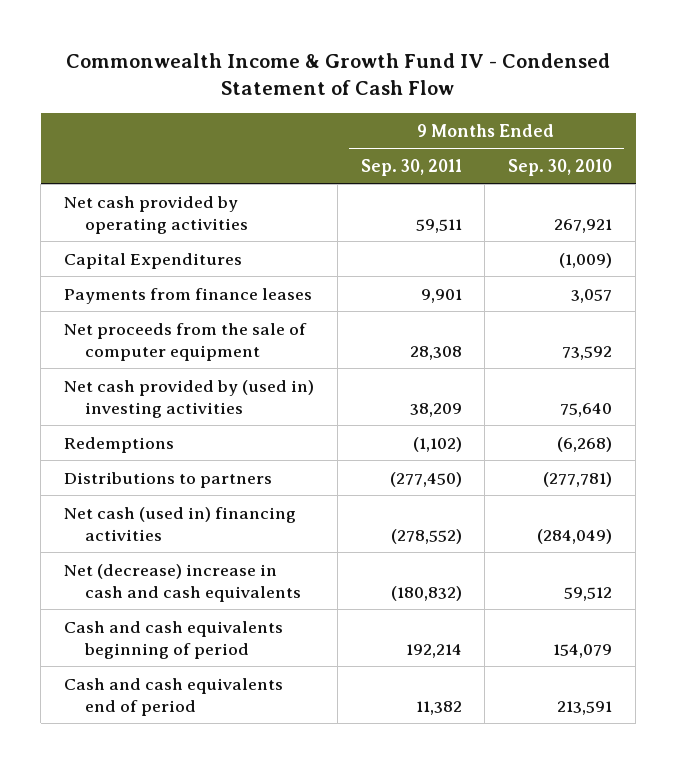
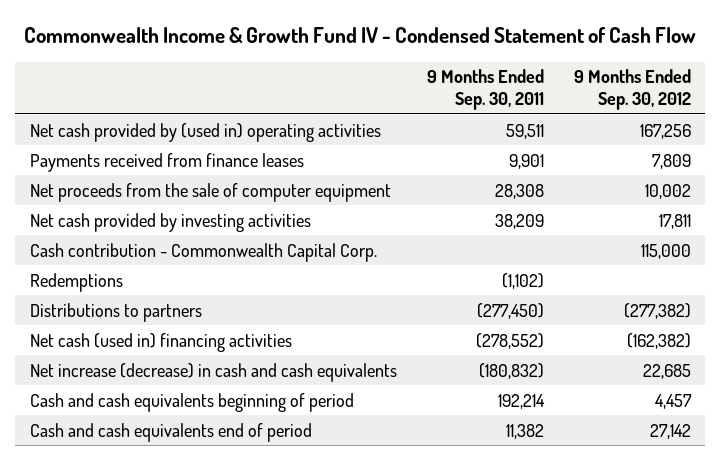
[508,158,613,176] Sep. 30, 2010 -> none
none -> [573,69,691,111] 9 Months Ended Sep. 30, 2012
[63,252,242,269] Capital Expenditures -> none
[63,195,249,234] Net cash provided by operating activities -> [30,122,382,142] Net cash provided by (used in) operating activities
[63,287,312,304] Payments from finance leases -> [30,152,305,172] Payments received from finance leases
[63,379,314,418] Net cash provided by (used in) investing activities -> [30,212,312,232] Net cash provided by investing activities
none -> [30,242,378,262] Cash contribution - Commonwealth Capital Corp.
[63,563,302,602] Net (decrease) increase in cash and cash equivalents -> [30,362,398,382] Net increase (decrease) in cash and cash equivalents

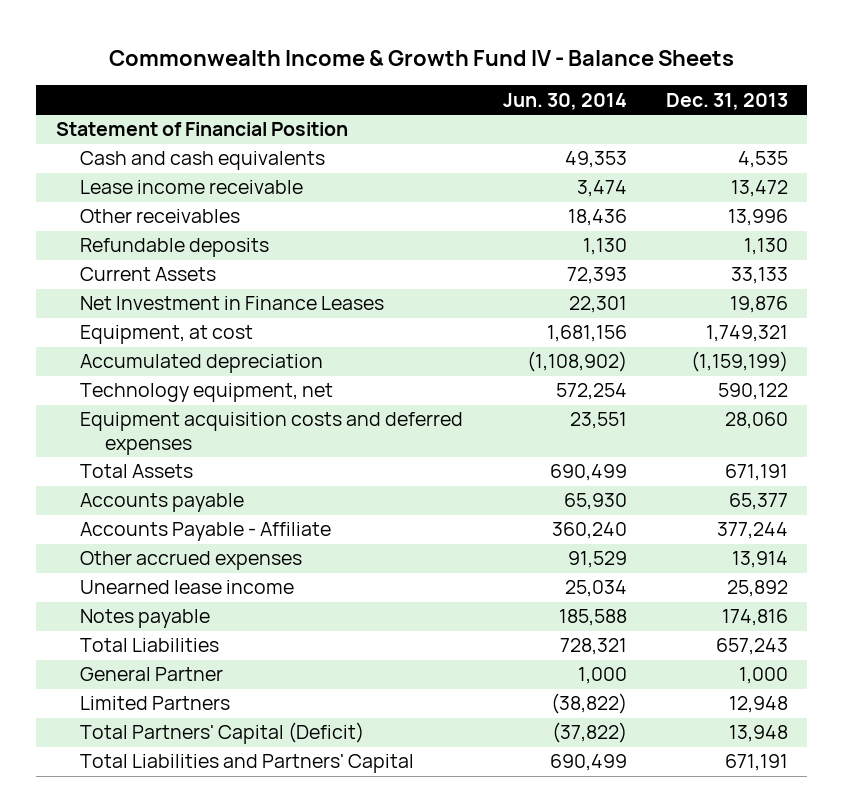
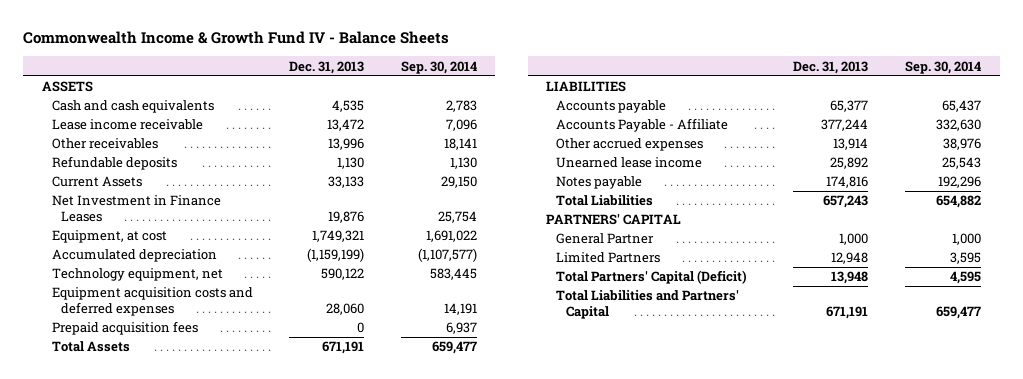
[502,92,627,110] Jun. 30, 2014 -> none
none -> [400,60,477,74] Sep. 30, 2014
[55,122,348,137] Statement of Financial Position -> none
none -> [41,81,93,93] ASSETS
none -> [51,321,198,336] Prepaid acquisition fees
none -> [545,81,626,93] LIABILITIES
none -> [545,214,681,226] PARTNERS' CAPITAL

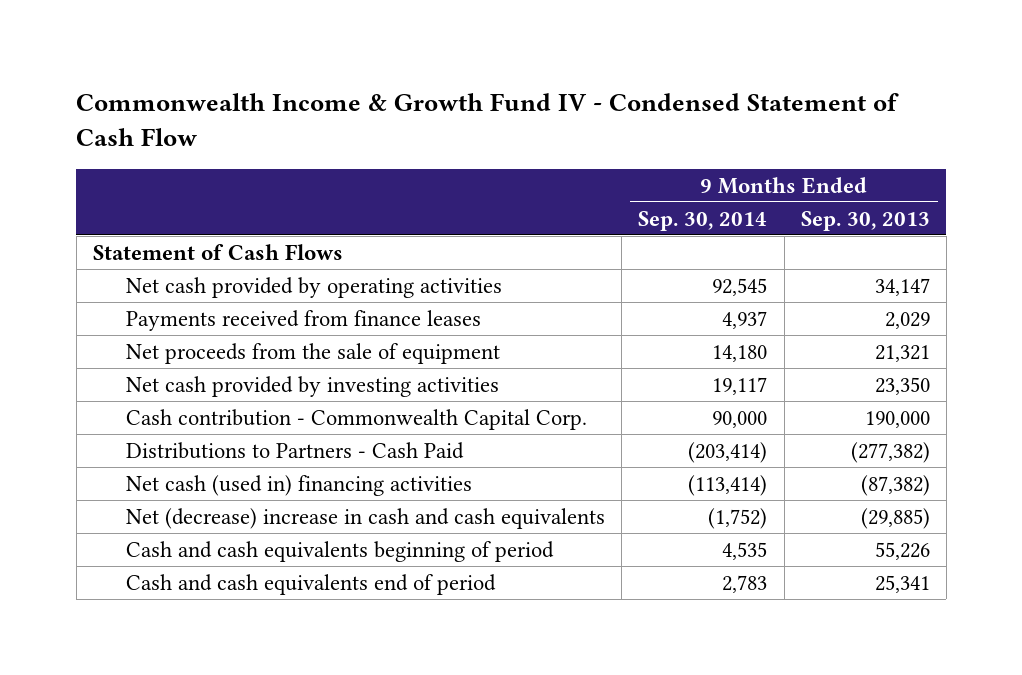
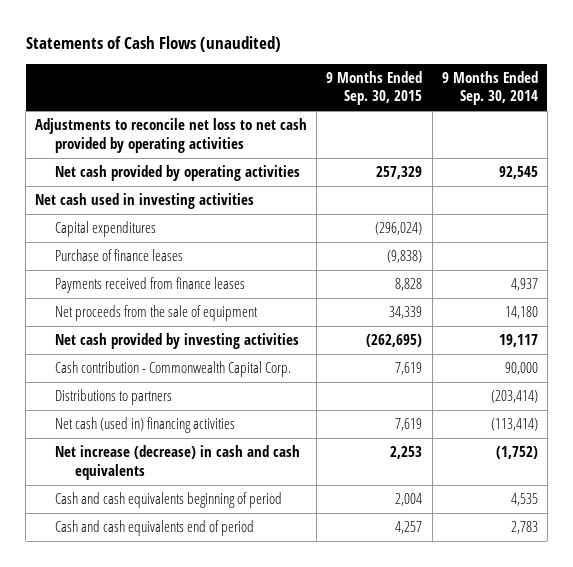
[76,93,900,147] Commonwealth Income & Growth Fund IV - Condensed Statement of Cash Flow -> [25,35,281,52] Statements of Cash Flows (unaudited)
[800,210,930,231] Sep. 30, 2013 -> none
none -> [326,70,423,106] 9 Months Ended Sep. 30, 2015
[92,243,343,260] Statement of Cash Flows -> none
none -> [35,118,308,153] Adjustments to reconcile net loss to net cash provided by operating activities
none -> [35,193,255,210] Net cash used in investing activities
none -> [54,221,156,238] Capital expenditures
none -> [54,249,183,262] Purchase of finance leases
[126,441,465,459] Distributions to Partners - Cash Paid -> [54,389,172,406] Distributions to partners
[126,507,606,529] Net (decrease) increase in cash and cash equivalents -> [54,445,300,480] Net increase (decrease) in cash and cash equivalents

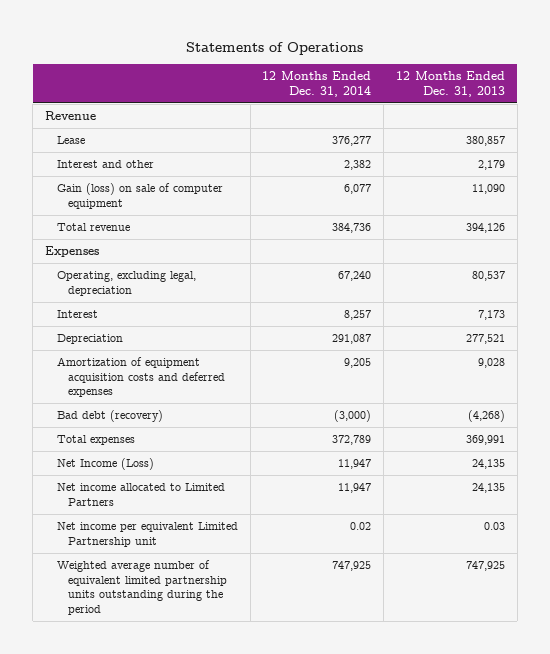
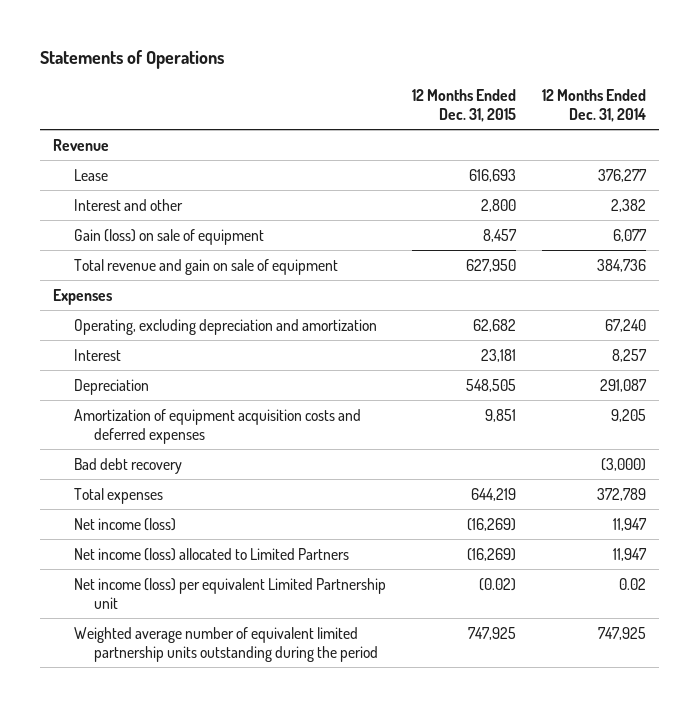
[395,71,505,97] 12 Months Ended Dec. 31, 2013 -> none
none -> [411,88,516,122] 12 Months Ended Dec. 31, 2015
[56,183,223,209] Gain (loss) on sale of computer equipment -> [73,228,264,245] Gain (loss) on sale of equipment
[56,223,130,232] Total revenue -> [73,258,338,275] Total revenue and gain on sale of equipment
[56,271,196,296] Operating, excluding legal, depreciation -> [73,318,377,335] Operating, excluding depreciation and amortization
[56,410,163,423] Bad debt (recovery) -> [73,457,182,474] Bad debt recovery
[56,458,154,471] Net Income (Loss) -> [73,517,176,531] Net income (loss)
[56,483,225,506] Net income allocated to Limited Partners -> [73,547,349,561] Net income (loss) allocated to Limited Partners
[56,522,238,547] Net income per equivalent Limited Partnership unit -> [73,577,386,610] Net income (loss) per equivalent Limited Partnership unit

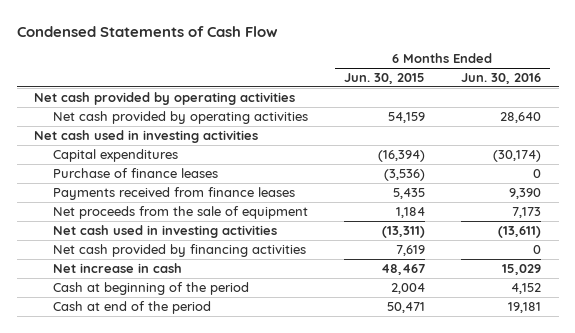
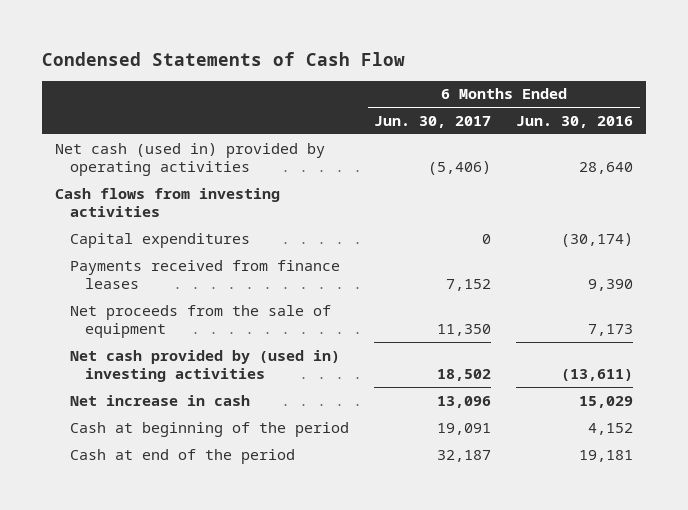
[344,72,426,84] Jun. 30, 2015 -> none
none -> [374,116,492,129] Jun. 30, 2017
[34,91,296,105] Net cash provided by operating activities -> none
[53,110,309,124] Net cash provided by operating activities -> [54,142,325,177] Net cash (used in) provided by operating activities
[34,129,259,143] Net cash used in investing activities -> [54,187,280,218] Cash flows from investing activities
[53,167,219,178] Purchase of finance leases -> none
[53,243,307,257] Net cash provided by financing activities -> none
[53,224,278,238] Net cash used in investing activities -> [70,349,341,383] Net cash provided by (used in) investing activities

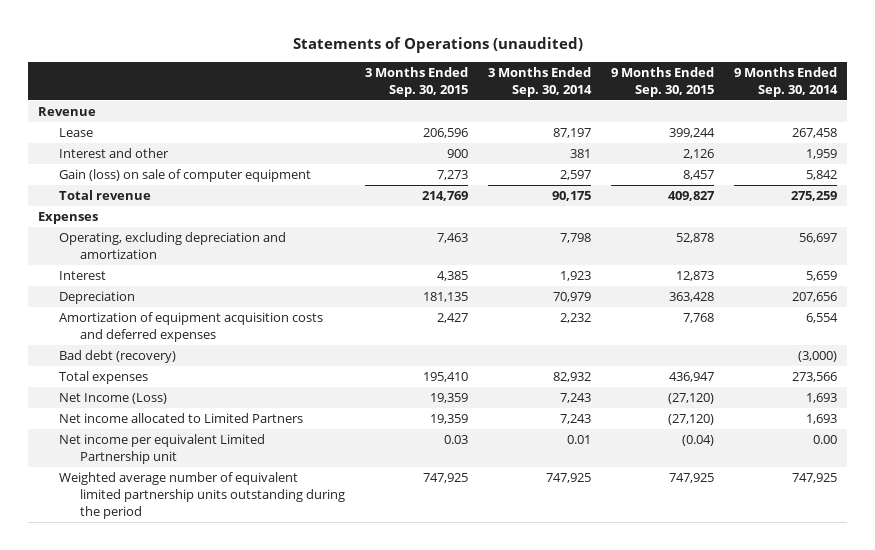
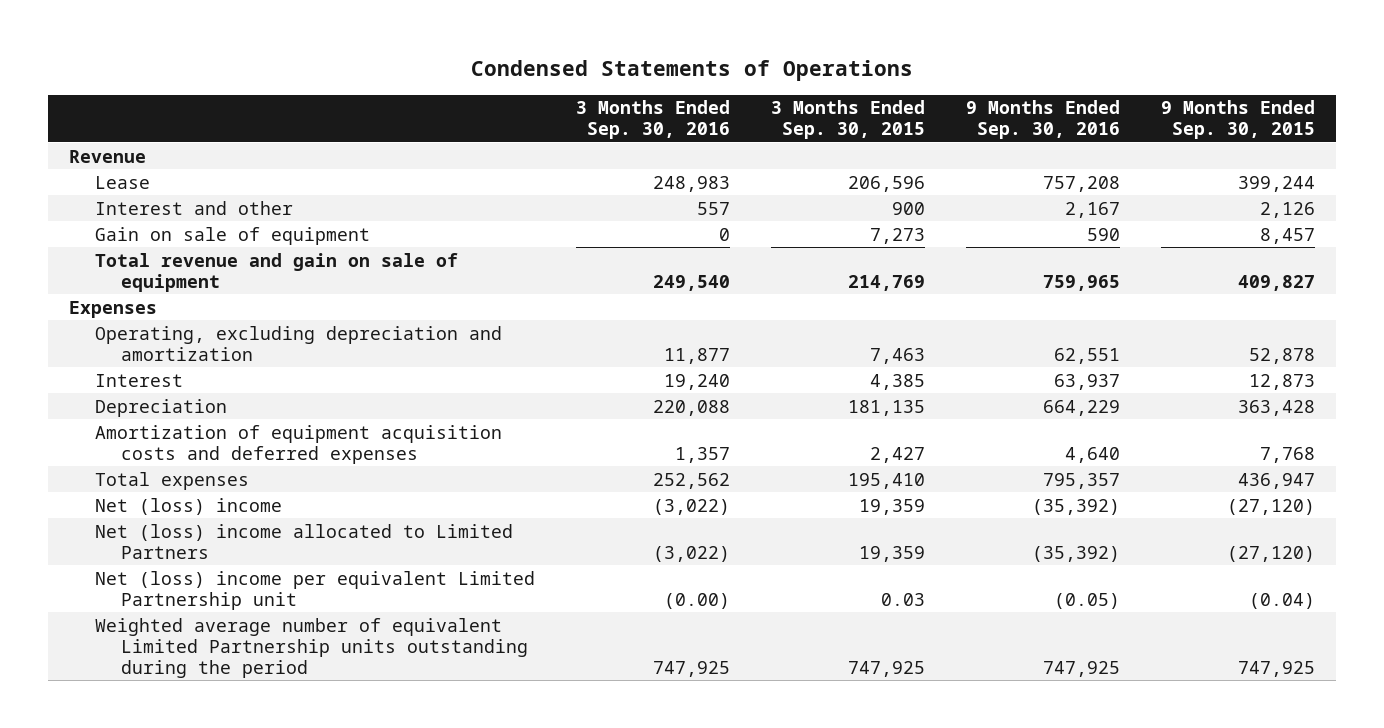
[292,36,583,53] Statements of Operations (unaudited) -> [470,60,913,82] Condensed Statements of Operations
[487,67,592,98] 3 Months Ended Sep. 30, 2014 -> none
[733,67,838,98] 9 Months Ended Sep. 30, 2014 -> none
none -> [575,100,730,140] 3 Months Ended Sep. 30, 2016
none -> [966,100,1121,140] 9 Months Ended Sep. 30, 2016
[59,169,312,183] Gain (loss) on sale of computer equipment -> [94,226,370,245] Gain on sale of equipment
[59,190,152,201] Total revenue -> [94,252,458,292] Total revenue and gain on sale of equipment
[59,350,177,364] Bad debt (recovery) -> none
[59,393,168,405] Net Income (Loss) -> [94,497,282,515] Net (loss) income
[59,413,304,424] Net income allocated to Limited Partners -> [94,523,513,559] Net (loss) income allocated to Limited Partners
[59,434,266,465] Net income per equivalent Limited Partnership unit -> [94,570,535,610] Net (loss) income per equivalent Limited Partnership unit
[59,472,345,519] Weighted average number of equivalent limited partnership units outstanding during the period -> [94,617,529,678] Weighted average number of equivalent Limited Partnership units outstanding during the period

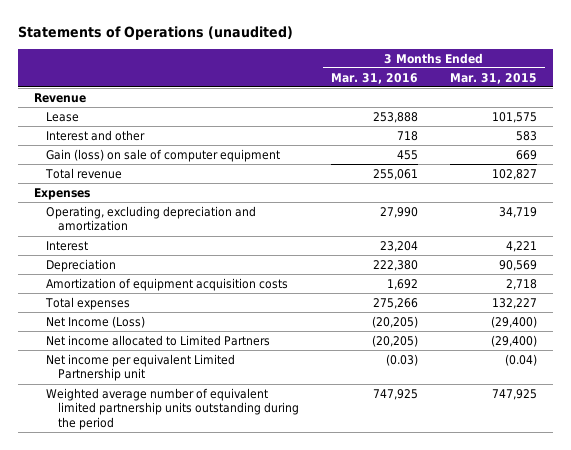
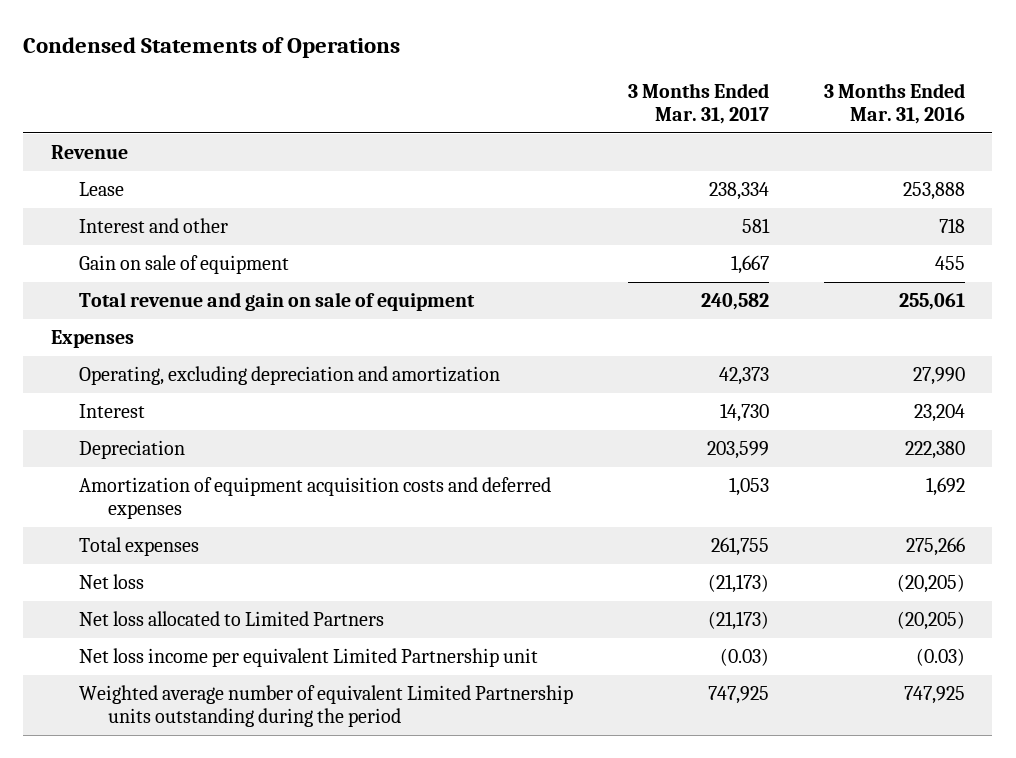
[17,25,293,40] Statements of Operations (unaudited) -> [23,37,401,59] Condensed Statements of Operations
[450,72,538,84] Mar. 31, 2015 -> none
none -> [628,82,770,124] 3 Months Ended Mar. 31, 2017
[45,148,280,162] Gain (loss) on sale of computer equipment -> [79,255,290,275] Gain on sale of equipment
[44,167,122,179] Total revenue -> [79,292,476,312] Total revenue and gain on sale of equipment
[45,277,288,291] Amortization of equipment acquisition costs -> [79,477,552,520] Amortization of equipment acquisition costs and deferred expenses
[45,315,145,328] Net Income (Loss) -> [79,574,145,590] Net loss
[45,334,270,346] Net income allocated to Limited Partners -> [79,611,385,627] Net loss allocated to Limited Partners
[45,353,235,382] Net income per equivalent Limited Partnership unit -> [79,648,539,668] Net loss income per equivalent Limited Partnership unit
[45,387,299,430] Weighted average number of equivalent limited partnership units outstanding during the period -> [79,685,574,728] Weighted average number of equivalent Limited Partnership units outstanding during the period

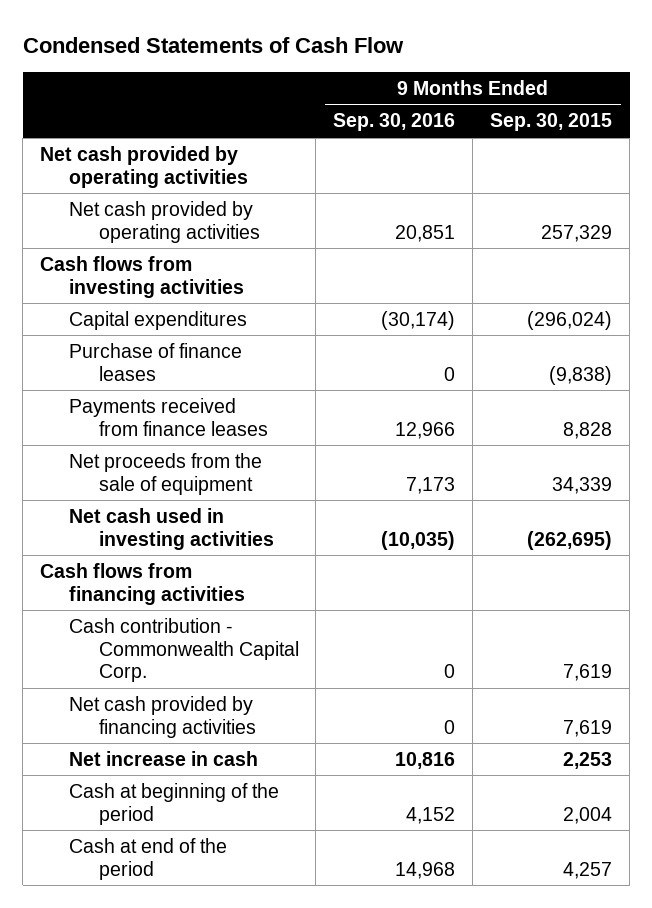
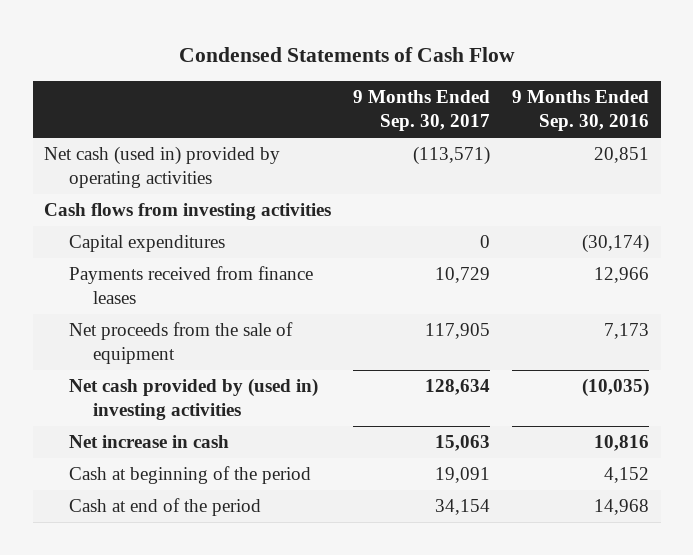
[490,113,613,132] Sep. 30, 2015 -> none
none -> [353,90,491,132] 9 Months Ended Sep. 30, 2017
[40,145,249,188] Net cash provided by operating activities -> none
[69,200,260,243] Net cash provided by operating activities -> [43,146,280,189] Net cash (used in) provided by operating activities
[69,342,243,381] Purchase of finance leases -> none
[40,562,246,605] Cash flows from financing activities -> none
[69,617,299,683] Cash contribution - Commonwealth Capital Corp. -> none
[69,695,256,738] Net cash provided by financing activities -> none
[69,507,274,550] Net cash used in investing activities -> [68,378,318,421] Net cash provided by (used in) investing activities

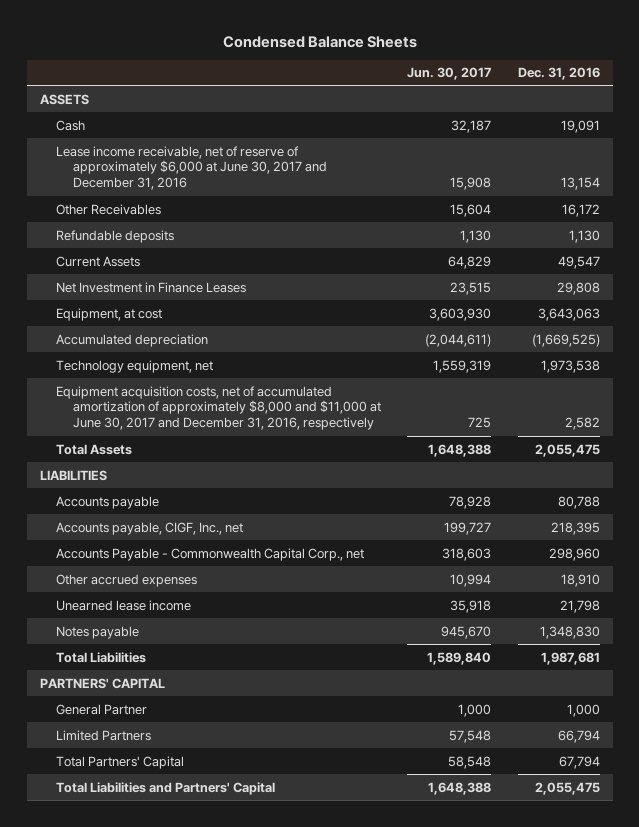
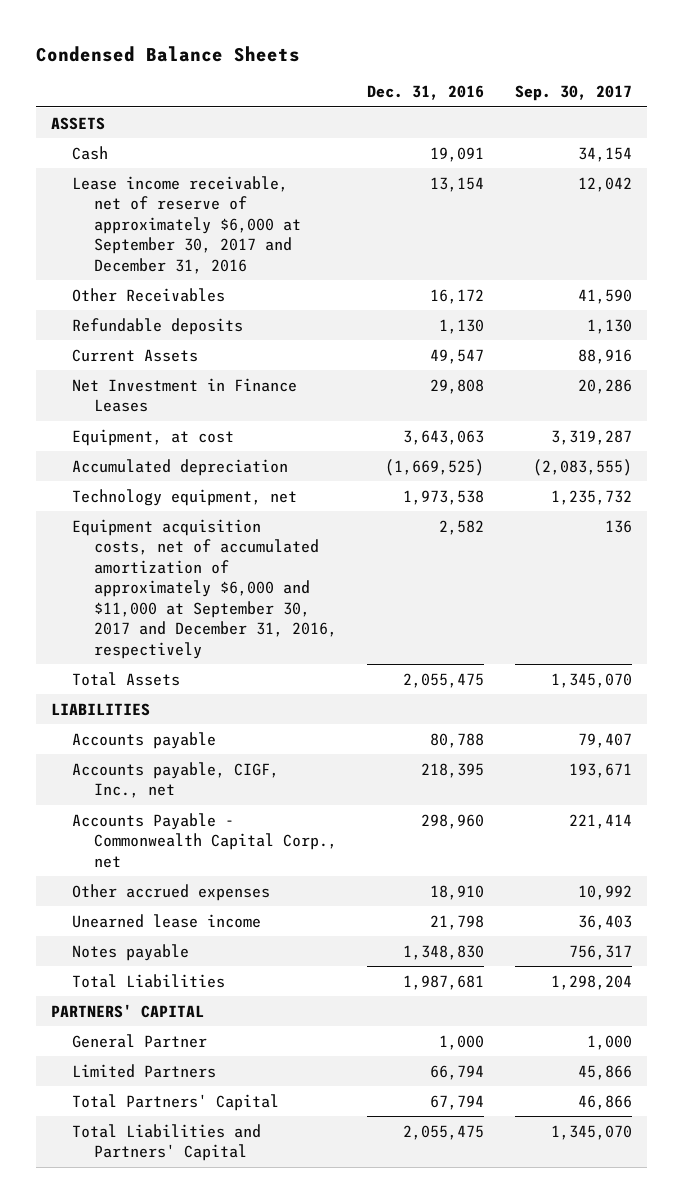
[407,67,492,81] Jun. 30, 2017 -> none
none -> [514,85,632,102] Sep. 30, 2017
[56,145,328,191] Lease income receivable, net of reserve of approximately $6,000 at June 30, 2017 and December 31, 2016 -> [72,175,301,274] Lease income receivable, net of reserve of approximately $6,000 at September 30, 2017 and December 31, 2016
[56,385,382,431] Equipment acquisition costs, net of accumulated amortization of approximately $8,000 and $11,000 at June 30, 2017 and December 31, 2016, respectively -> [72,518,337,659] Equipment acquisition costs, net of accumulated amortization of approximately $6,000 and $11,000 at September 30, 2017 and December 31, 2016, respectively

